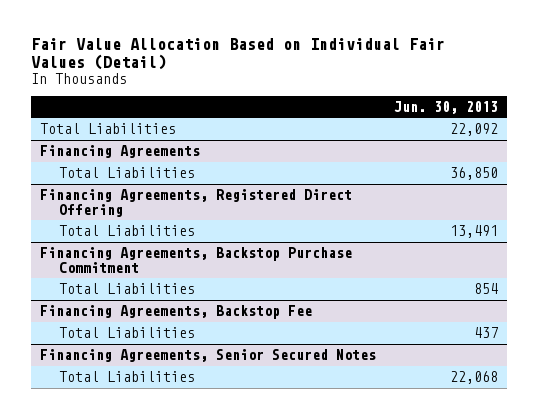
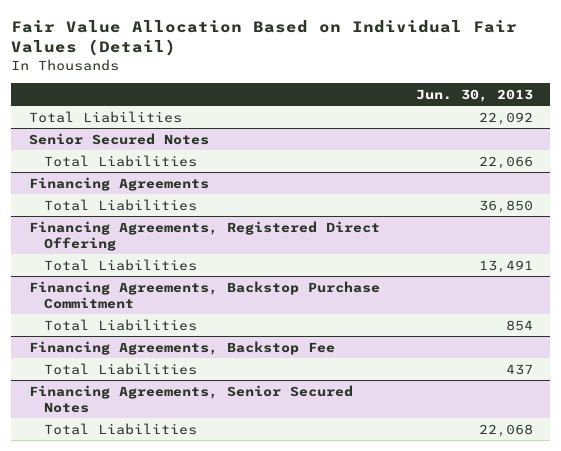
none -> [28,132,209,145] Senior Secured Notes
none -> [44,154,198,167] Total Liabilities

